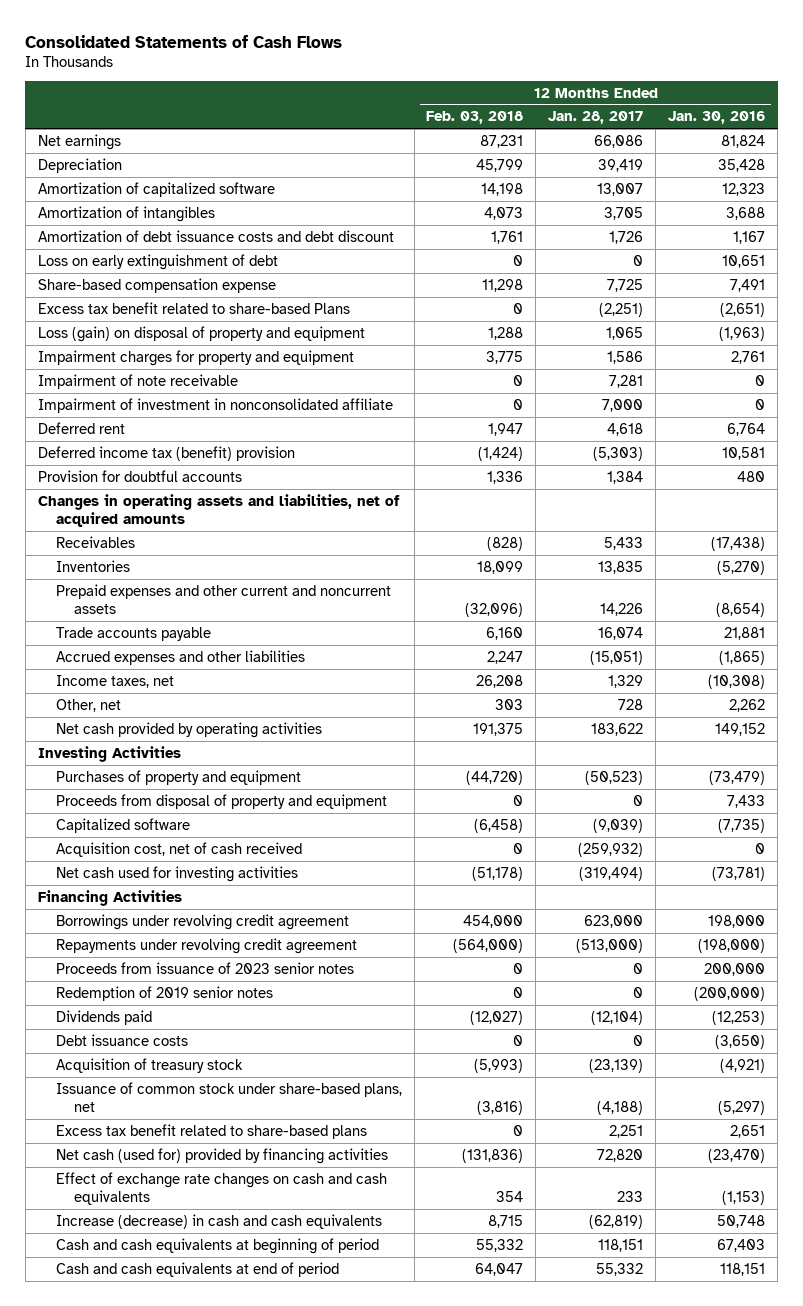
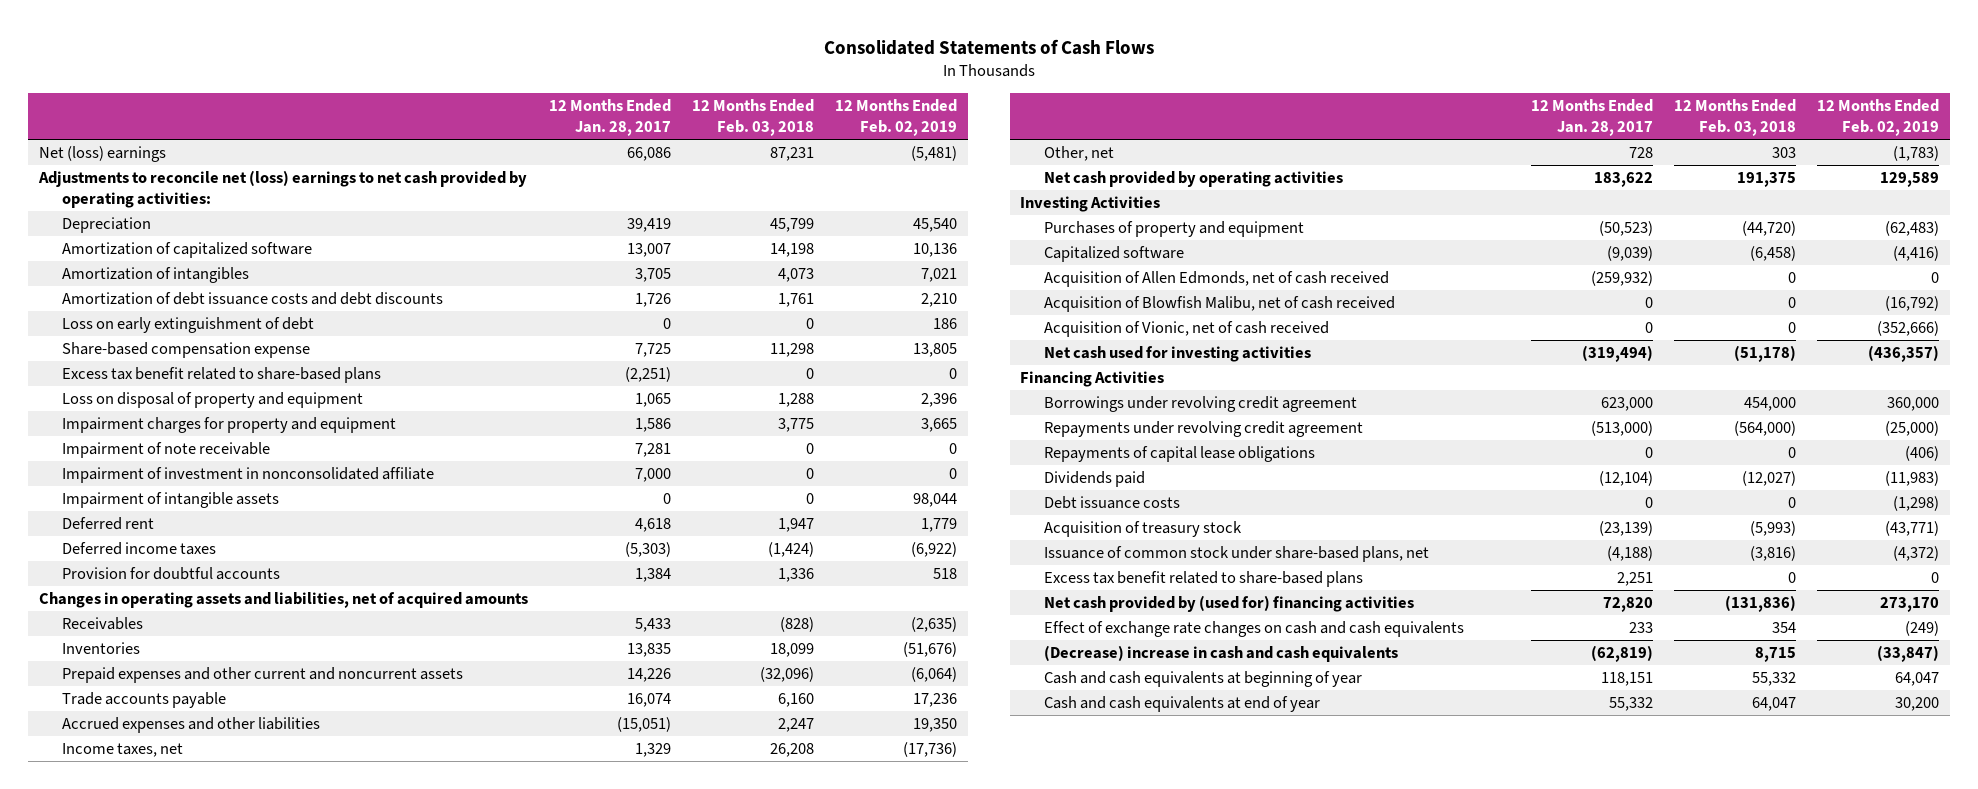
[668,111,766,125] Jan. 30, 2016 -> none
none -> [835,99,958,136] 12 Months Ended Feb. 02, 2019
[37,133,121,150] Net earnings -> [38,146,166,163] Net (loss) earnings
none -> [37,170,527,208] Adjustments to reconcile net (loss) earnings to net cash provided by operating activities:
[37,229,394,242] Amortization of debt issuance costs and debt discount -> [62,292,444,306] Amortization of debt issuance costs and debt discounts
[37,301,350,314] Excess tax benefit related to share-based Plans -> [62,367,382,384] Excess tax benefit related to share-based plans
[37,325,365,342] Loss (gain) on disposal of property and equipment -> [62,392,364,409] Loss on disposal of property and equipment
none -> [62,492,280,509] Impairment of intangible assets
[37,445,295,461] Deferred income tax (benefit) provision -> [62,542,217,556] Deferred income taxes
[55,793,387,809] Proceeds from disposal of property and equipment -> none
[55,841,302,857] Acquisition cost, net of cash received -> [1043,271,1389,288] Acquisition of Allen Edmonds, net of cash received
none -> [1043,296,1395,313] Acquisition of Blowfish Malibu, net of cash received
none -> [1043,321,1329,338] Acquisition of Vionic, net of cash received
[55,961,354,974] Proceeds from issuance of 2023 senior notes -> none
[55,985,273,1001] Redemption of 2019 senior notes -> none
none -> [1043,446,1315,463] Repayments of capital lease obligations
[55,1147,388,1164] Net cash (used for) provided by financing activities -> [1043,595,1414,613] Net cash provided by (used for) financing activities
[55,1213,382,1229] Increase (decrease) in cash and cash equivalents -> [1043,645,1398,663] (Decrease) increase in cash and cash equivalents
[55,1237,379,1254] Cash and cash equivalents at beginning of period -> [1043,671,1362,688] Cash and cash equivalents at beginning of year
[55,1261,339,1277] Cash and cash equivalents at end of period -> [1043,696,1320,713] Cash and cash equivalents at end of year

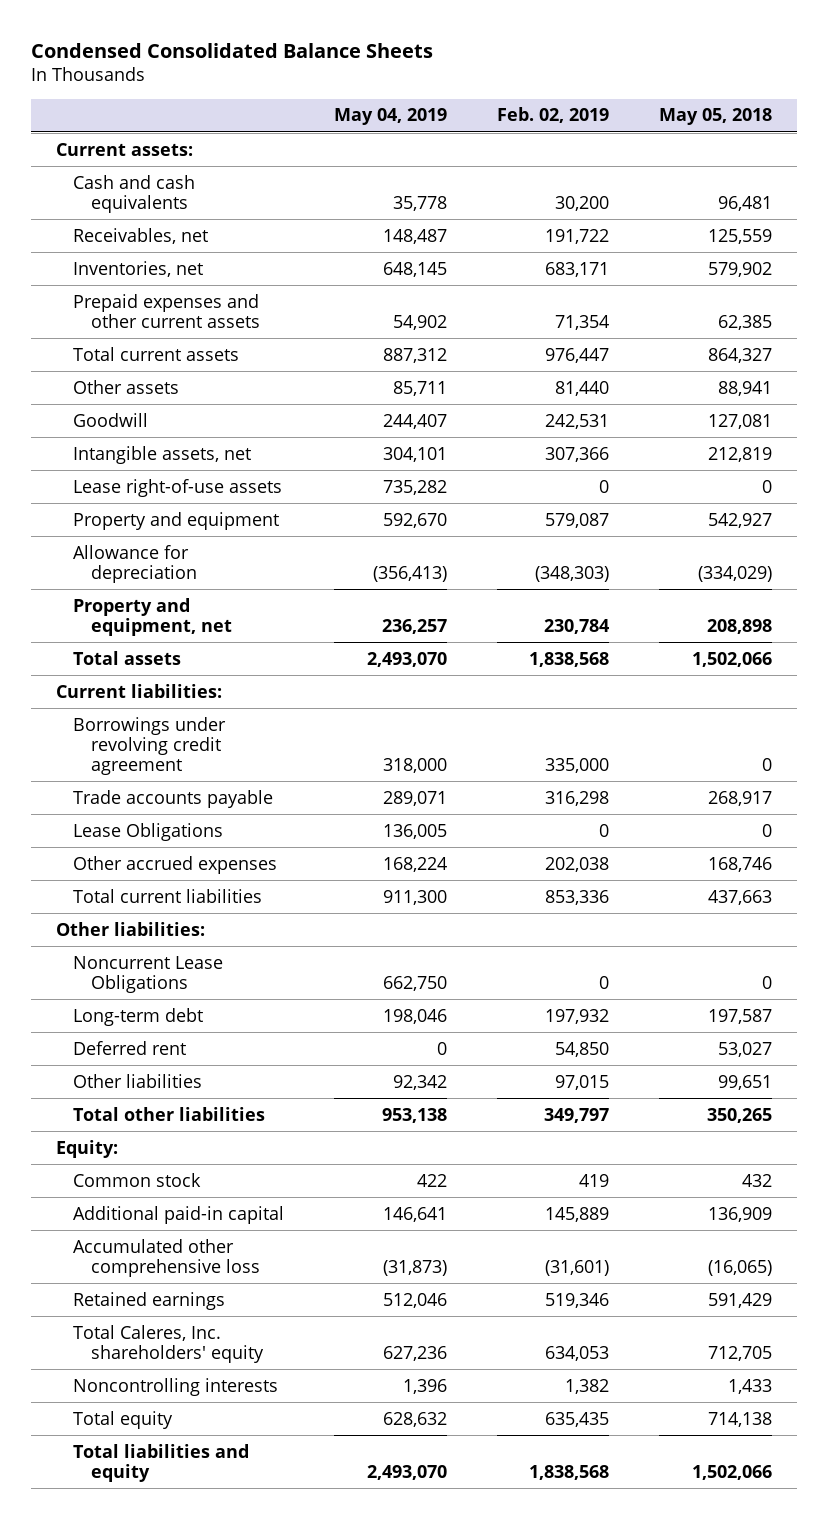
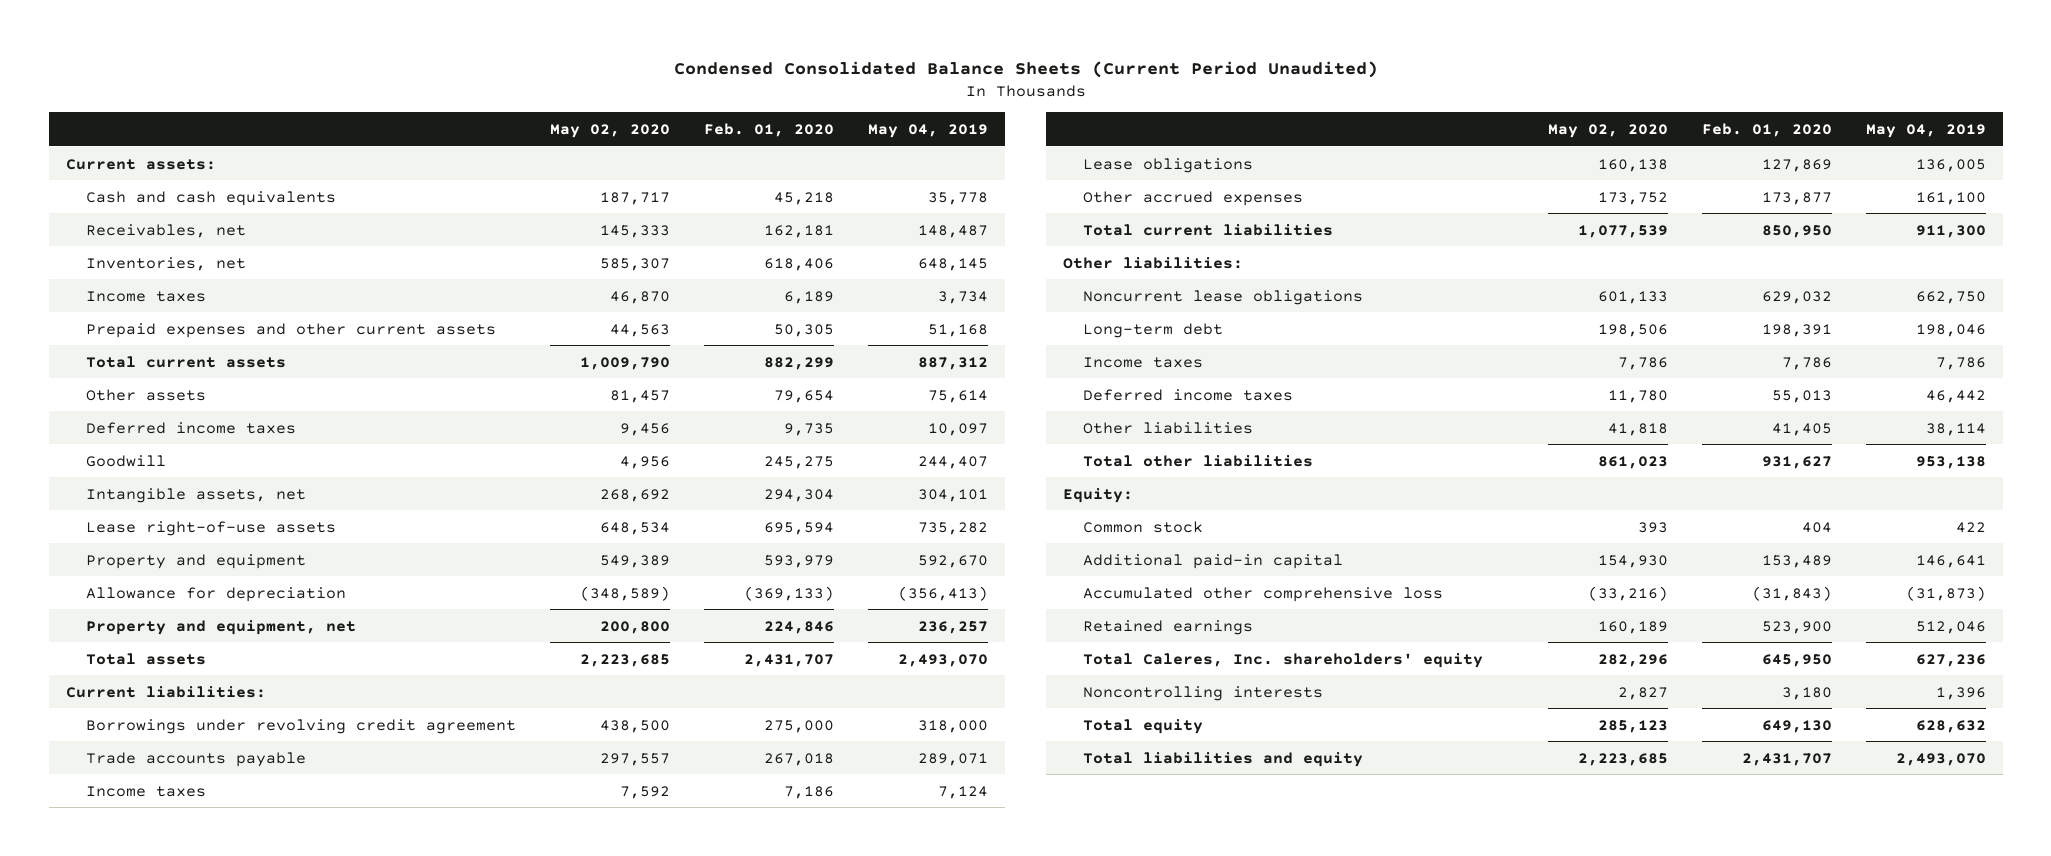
[31,42,434,58] Condensed Consolidated Balance Sheets -> [673,60,1378,78] Condensed Consolidated Balance Sheets (Current Period Unaudited)
[497,107,610,124] Feb. 02, 2019 -> none
[659,108,773,126] May 05, 2018 -> none
none -> [550,123,671,138] May 02, 2020
none -> [704,122,835,137] Feb. 01, 2020
none -> [86,290,207,302] Income taxes
[393,314,448,330] 54,902 -> [928,323,989,337] 51,168
[393,380,448,396] 85,711 -> [928,389,989,403] 75,614
none -> [86,421,297,434] Deferred income taxes
none -> [86,785,207,797] Income taxes
[73,822,224,841] Lease Obligations -> [1083,157,1254,173] Lease obligations
[383,856,448,872] 168,224 -> [1915,191,1986,205] 161,100
[73,955,224,993] Noncurrent Lease Obligations -> [1083,289,1364,305] Noncurrent lease obligations
[73,1040,187,1055] Deferred rent -> none
none -> [1083,356,1204,368] Income taxes
none -> [1083,388,1294,401] Deferred income taxes
[393,1074,448,1090] 92,342 -> [1925,422,1986,436] 38,114

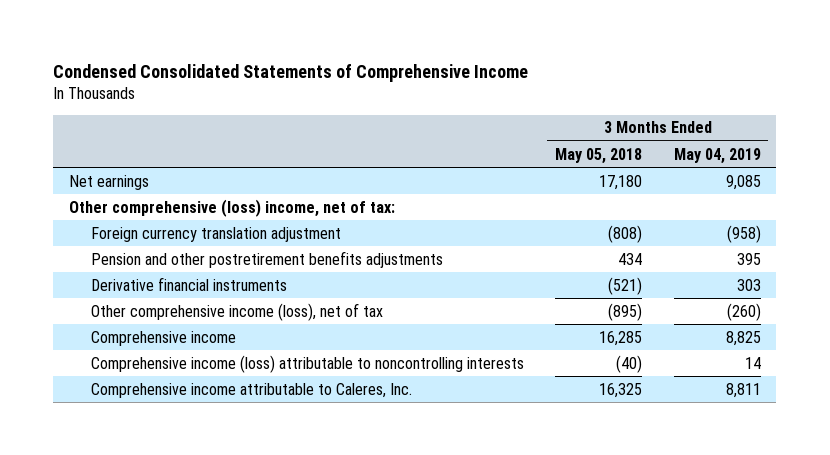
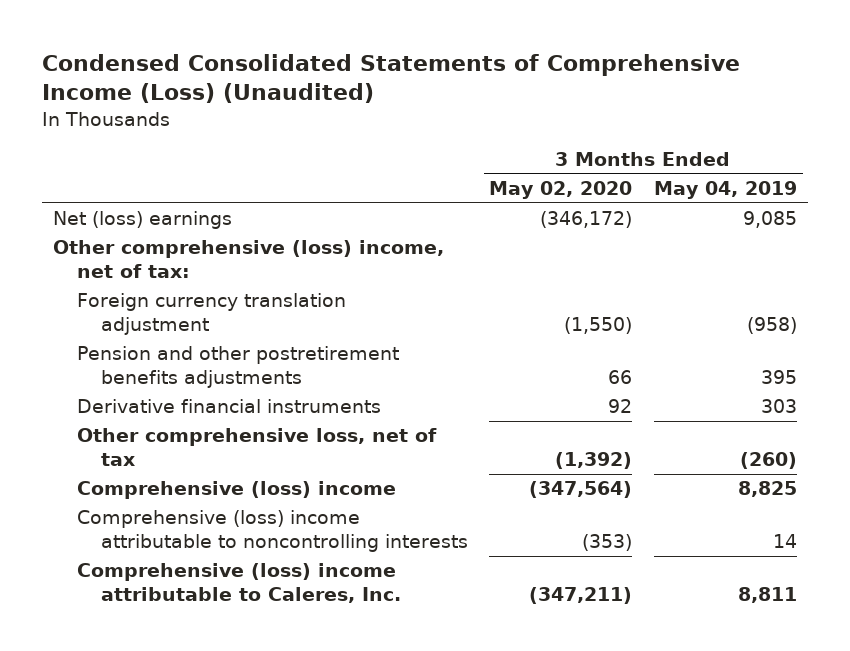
[53,63,529,82] Condensed Consolidated Statements of Comprehensive Income -> [42,54,741,104] Condensed Consolidated Statements of Comprehensive Income (Loss) (Unaudited)
[555,147,643,164] May 05, 2018 -> none
none -> [489,181,633,200] May 02, 2020
[69,174,150,190] Net earnings -> [53,211,233,230] Net (loss) earnings
[90,302,383,321] Other comprehensive income (loss), net of tax -> [76,428,437,467] Other comprehensive loss, net of tax
[90,330,236,346] Comprehensive income -> [76,481,396,500] Comprehensive (loss) income
[90,354,524,373] Comprehensive income (loss) attributable to noncontrolling interests -> [76,510,468,553] Comprehensive (loss) income attributable to noncontrolling interests
[90,382,412,398] Comprehensive income attributable to Caleres, Inc. -> [76,563,401,604] Comprehensive (loss) income attributable to Caleres, Inc.

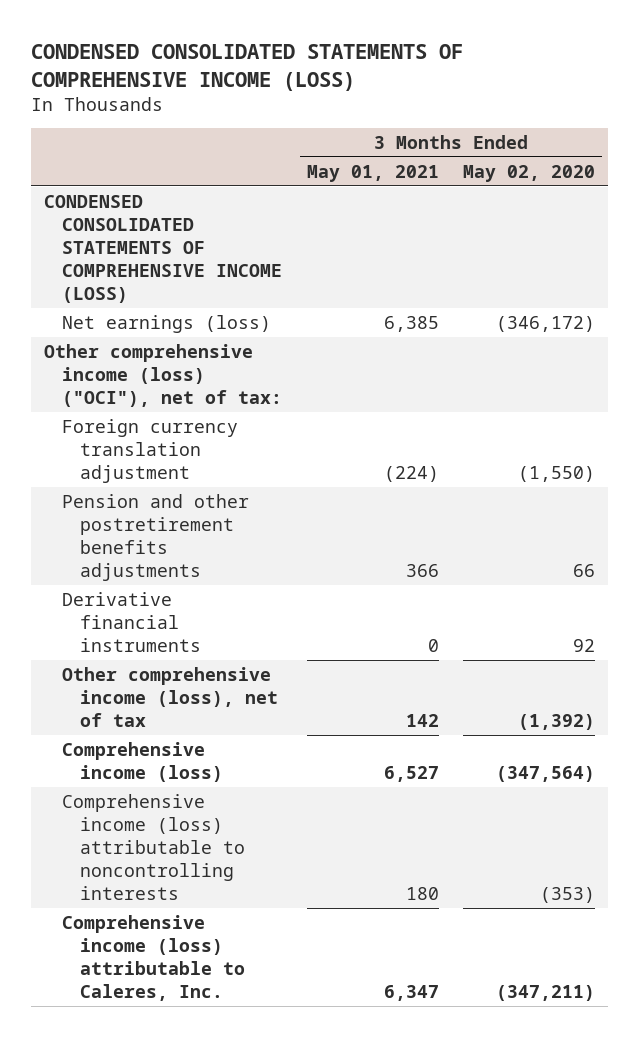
[42,54,741,104] Condensed Consolidated Statements of Comprehensive Income (Loss) (Unaudited) -> [31,43,464,91] CONDENSED CONSOLIDATED STATEMENTS OF COMPREHENSIVE INCOME (LOSS)
[654,181,798,200] May 04, 2019 -> none
none -> [306,164,439,182] May 01, 2021
none -> [43,194,282,303] CONDENSED CONSOLIDATED STATEMENTS OF COMPREHENSIVE INCOME (LOSS)
[53,211,233,230] Net (loss) earnings -> [61,314,271,333] Net earnings (loss)
[53,240,445,279] Other comprehensive (loss) income, net of tax: -> [43,343,282,407] Other comprehensive income (loss) ("OCI"), net of tax:
[76,428,437,467] Other comprehensive loss, net of tax -> [61,666,278,727] Other comprehensive income (loss), net of tax
[76,481,396,500] Comprehensive (loss) income -> [61,741,223,782] Comprehensive income (loss)
[76,510,468,553] Comprehensive (loss) income attributable to noncontrolling interests -> [61,793,245,900] Comprehensive income (loss) attributable to noncontrolling interests
[76,563,401,604] Comprehensive (loss) income attributable to Caleres, Inc. -> [61,914,245,1001] Comprehensive income (loss) attributable to Caleres, Inc.

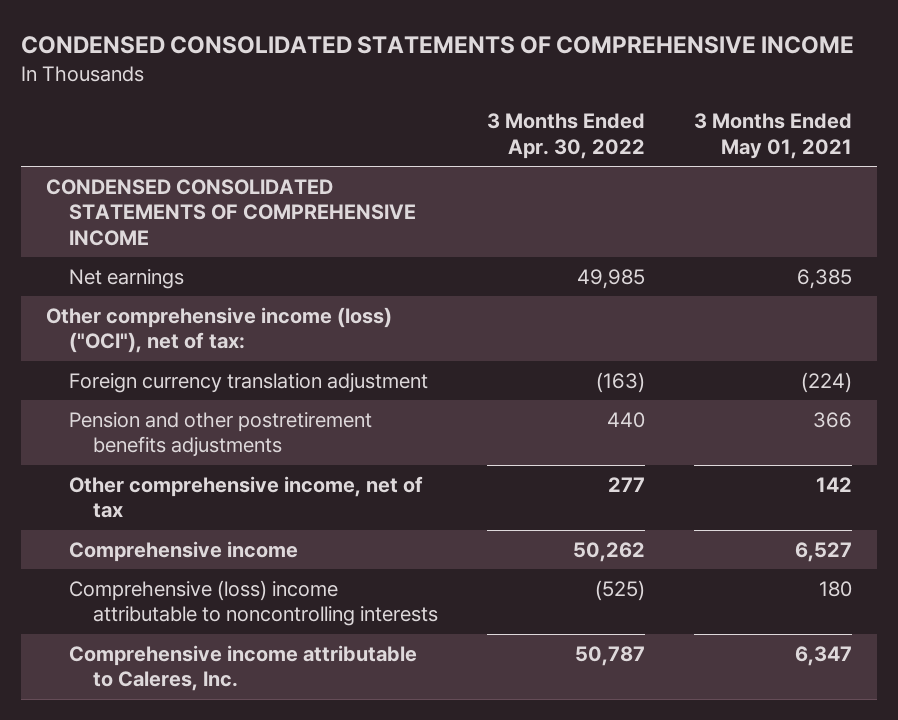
[31,43,464,91] CONDENSED CONSOLIDATED STATEMENTS OF COMPREHENSIVE INCOME (LOSS) -> [21,35,855,54] CONDENSED CONSOLIDATED STATEMENTS OF COMPREHENSIVE INCOME
[463,164,596,182] May 02, 2020 -> none
none -> [487,113,646,159] 3 Months Ended Apr. 30, 2022
[43,194,282,303] CONDENSED CONSOLIDATED STATEMENTS OF COMPREHENSIVE INCOME (LOSS) -> [45,178,417,246] CONDENSED CONSOLIDATED STATEMENTS OF COMPREHENSIVE INCOME
[61,314,271,333] Net earnings (loss) -> [69,268,185,289] Net earnings
[61,591,201,652] Derivative financial instruments -> none
[61,666,278,727] Other comprehensive income (loss), net of tax -> [69,475,424,519] Other comprehensive income, net of tax
[61,741,223,782] Comprehensive income (loss) -> [69,540,299,562] Comprehensive income
[61,793,245,900] Comprehensive income (loss) attributable to noncontrolling interests -> [69,579,438,627] Comprehensive (loss) income attributable to noncontrolling interests
[61,914,245,1001] Comprehensive income (loss) attributable to Caleres, Inc. -> [69,644,418,692] Comprehensive income attributable to Caleres, Inc.

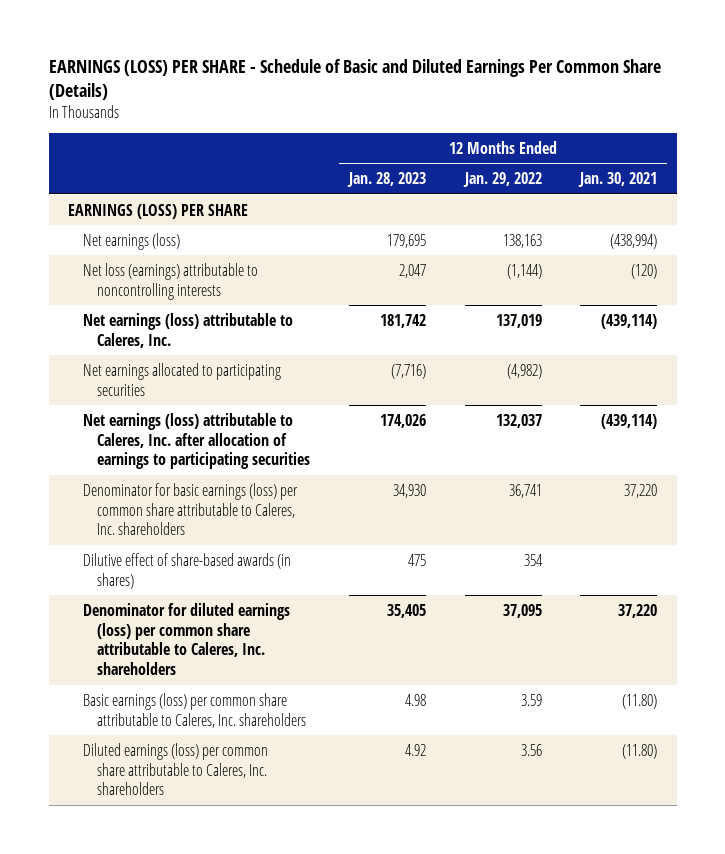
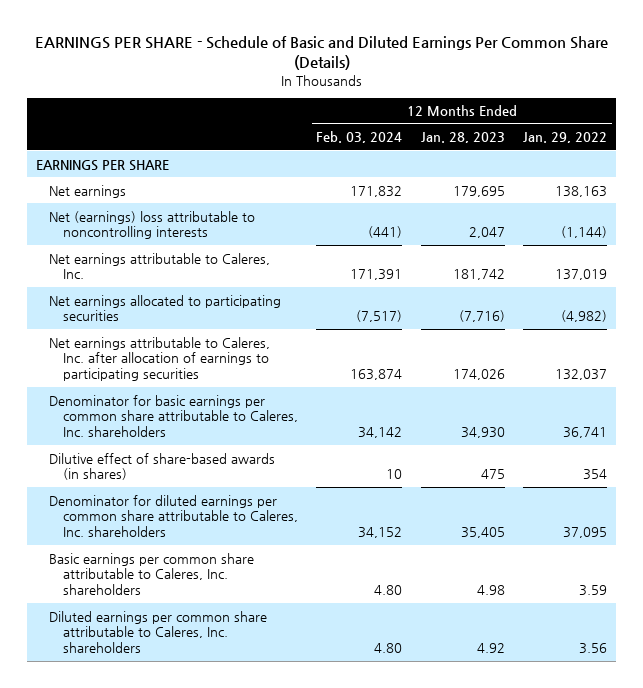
[48,58,661,100] EARNINGS (LOSS) PER SHARE - Schedule of Basic and Diluted Earnings Per Common Share (Details) -> [34,35,608,71] EARNINGS PER SHARE - Schedule of Basic and Diluted Earnings Per Common Share (Details)
[578,171,658,187] Jan. 30, 2021 -> none
none -> [316,131,403,144] Feb. 03, 2024
[68,203,249,219] EARNINGS (LOSS) PER SHARE -> [35,159,169,171] EARNINGS PER SHARE
[82,232,180,250] Net earnings (loss) -> [49,184,127,198] Net earnings
[82,262,258,300] Net loss (earnings) attributable to noncontrolling interests -> [49,210,256,240] Net (earnings) loss attributable to noncontrolling interests
[82,312,293,348] Net earnings (loss) attributable to Caleres, Inc. -> [49,252,271,280] Net earnings attributable to Caleres, Inc.
[82,412,311,470] Net earnings (loss) attributable to Caleres, Inc. after allocation of earnings to participating securities -> [49,336,271,382] Net earnings attributable to Caleres, Inc. after allocation of earnings to participating securities
[82,482,298,536] Denominator for basic earnings (loss) per common share attributable to Caleres, Inc. shareholders -> [49,394,298,438] Denominator for basic earnings per common share attributable to Caleres, Inc. shareholders
[82,602,290,676] Denominator for diluted earnings (loss) per common share attributable to Caleres, Inc. shareholders -> [49,494,298,538] Denominator for diluted earnings per common share attributable to Caleres, Inc. shareholders
[82,692,307,728] Basic earnings (loss) per common share attributable to Caleres, Inc. shareholders -> [49,552,255,596] Basic earnings per common share attributable to Caleres, Inc. shareholders
[82,742,268,796] Diluted earnings (loss) per common share attributable to Caleres, Inc. shareholders -> [49,610,268,654] Diluted earnings per common share attributable to Caleres, Inc. shareholders

